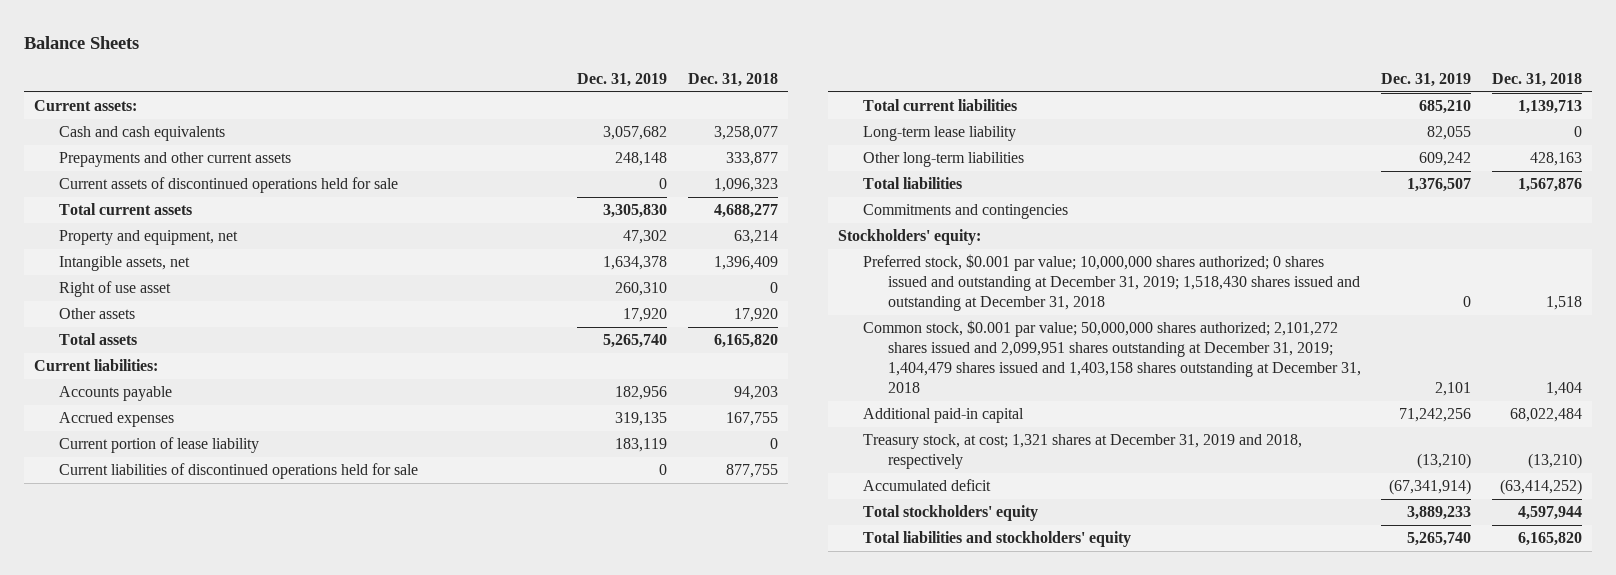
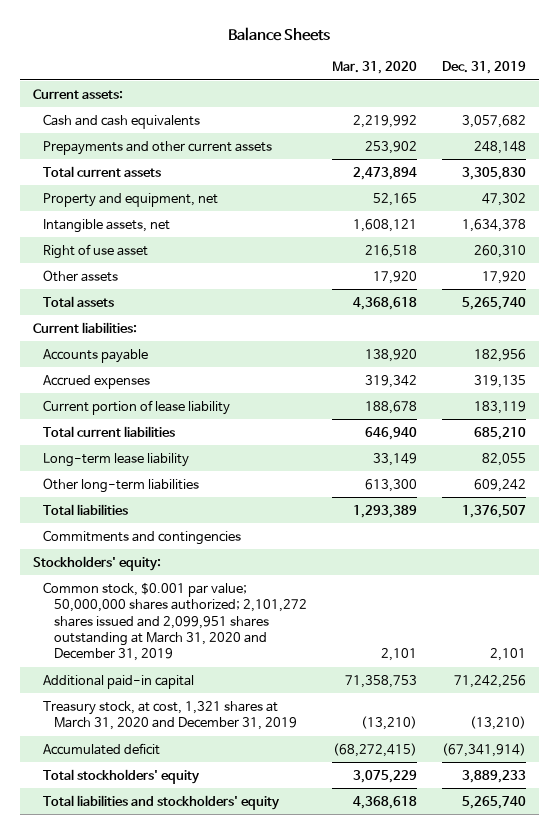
[687,72,778,87] Dec. 31, 2018 -> none
none -> [331,61,417,75] Mar. 31, 2020
[59,177,399,194] Current assets of discontinued operations held for sale -> none
[59,463,419,480] Current liabilities of discontinued operations held for sale -> none
[863,254,1361,312] Preferred stock, $0.001 par value; 10,000,000 shares authorized; 0 shares issued and outstanding at December 31, 2019; 1,518,430 shares issued and outstanding at December 31, 2018 -> none
[863,320,1362,393] Common stock, $0.001 par value; 50,000,000 shares authorized; 2,101,272 shares issued and 2,099,951 shares outstanding at December 31, 2019; 1,404,479 shares issued and 1,403,158 shares outstanding at December 31, 2018 -> [43,581,307,662] Common stock, $0.001 par value; 50,000,000 shares authorized; 2,101,272 shares issued and 2,099,951 shares outstanding at March 31, 2020 and December 31, 2019
[863,434,1303,470] Treasury stock, at cost; 1,321 shares at December 31, 2019 and 2018, respectively -> [43,700,297,731] Treasury stock, at cost, 1,321 shares at March 31, 2020 and December 31, 2019

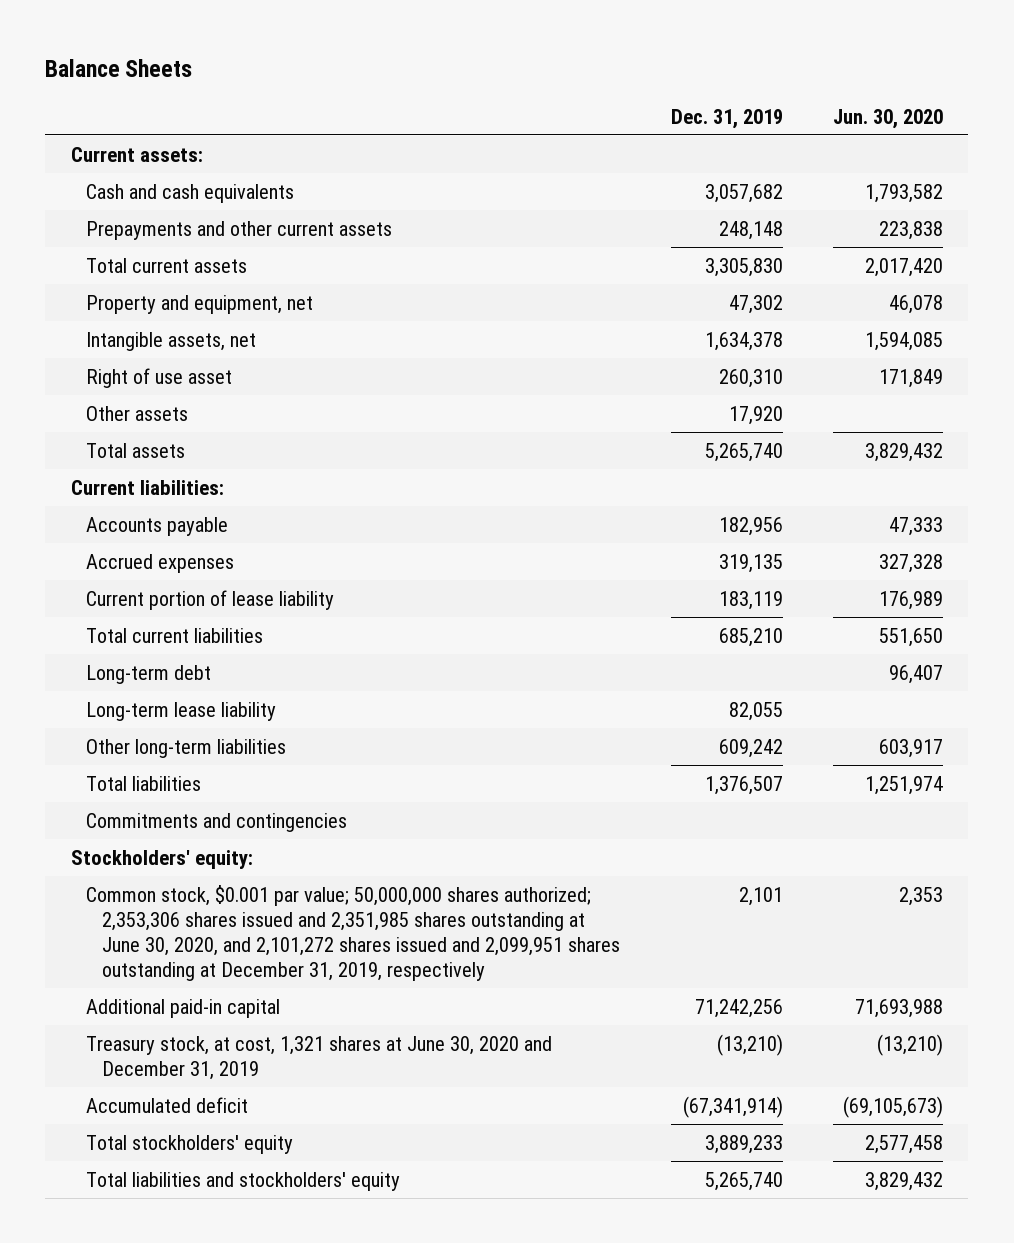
[331,61,417,75] Mar. 31, 2020 -> none
none -> [833,108,944,129] Jun. 30, 2020
none -> [86,664,212,684] Long-term debt
[43,581,307,662] Common stock, $0.001 par value; 50,000,000 shares authorized; 2,101,272 shares issued and 2,099,951 shares outstanding at March 31, 2020 and December 31, 2019 -> [86,884,620,981] Common stock, $0.001 par value; 50,000,000 shares authorized; 2,353,306 shares issued and 2,351,985 shares outstanding at June 30, 2020, and 2,101,272 shares issued and 2,099,951 shares outstanding at December 31, 2019, respectively
[43,700,297,731] Treasury stock, at cost, 1,321 shares at March 31, 2020 and December 31, 2019 -> [86,1035,553,1080] Treasury stock, at cost, 1,321 shares at June 30, 2020 and December 31, 2019

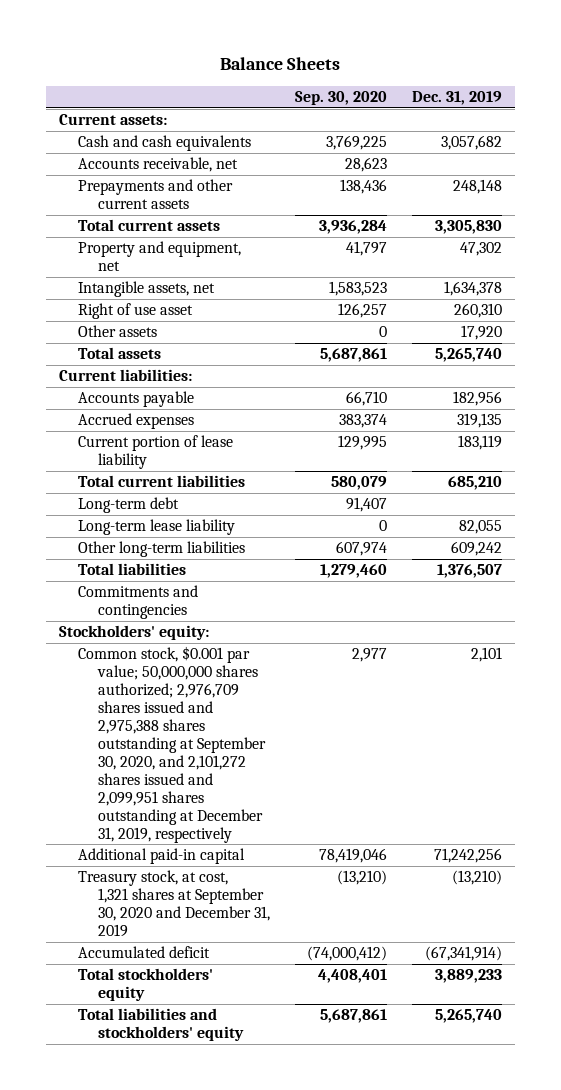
[833,108,944,129] Jun. 30, 2020 -> none
none -> [295,90,388,105] Sep. 30, 2020
none -> [78,157,239,173] Accounts receivable, net
[86,884,620,981] Common stock, $0.001 par value; 50,000,000 shares authorized; 2,353,306 shares issued and 2,351,985 shares outstanding at June 30, 2020, and 2,101,272 shares issued and 2,099,951 shares outstanding at December 31, 2019, respectively -> [78,646,266,843] Common stock, $0.001 par value; 50,000,000 shares authorized; 2,976,709 shares issued and 2,975,388 shares outstanding at September 30, 2020, and 2,101,272 shares issued and 2,099,951 shares outstanding at December 31, 2019, respectively
[86,1035,553,1080] Treasury stock, at cost, 1,321 shares at June 30, 2020 and December 31, 2019 -> [78,870,270,938] Treasury stock, at cost, 1,321 shares at September 30, 2020 and December 31, 2019

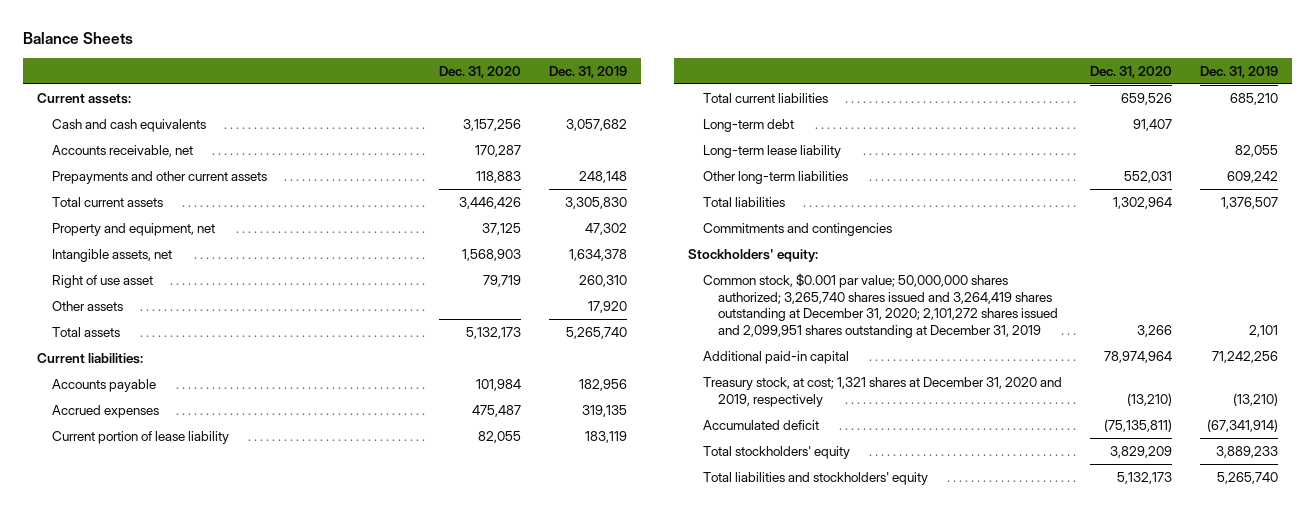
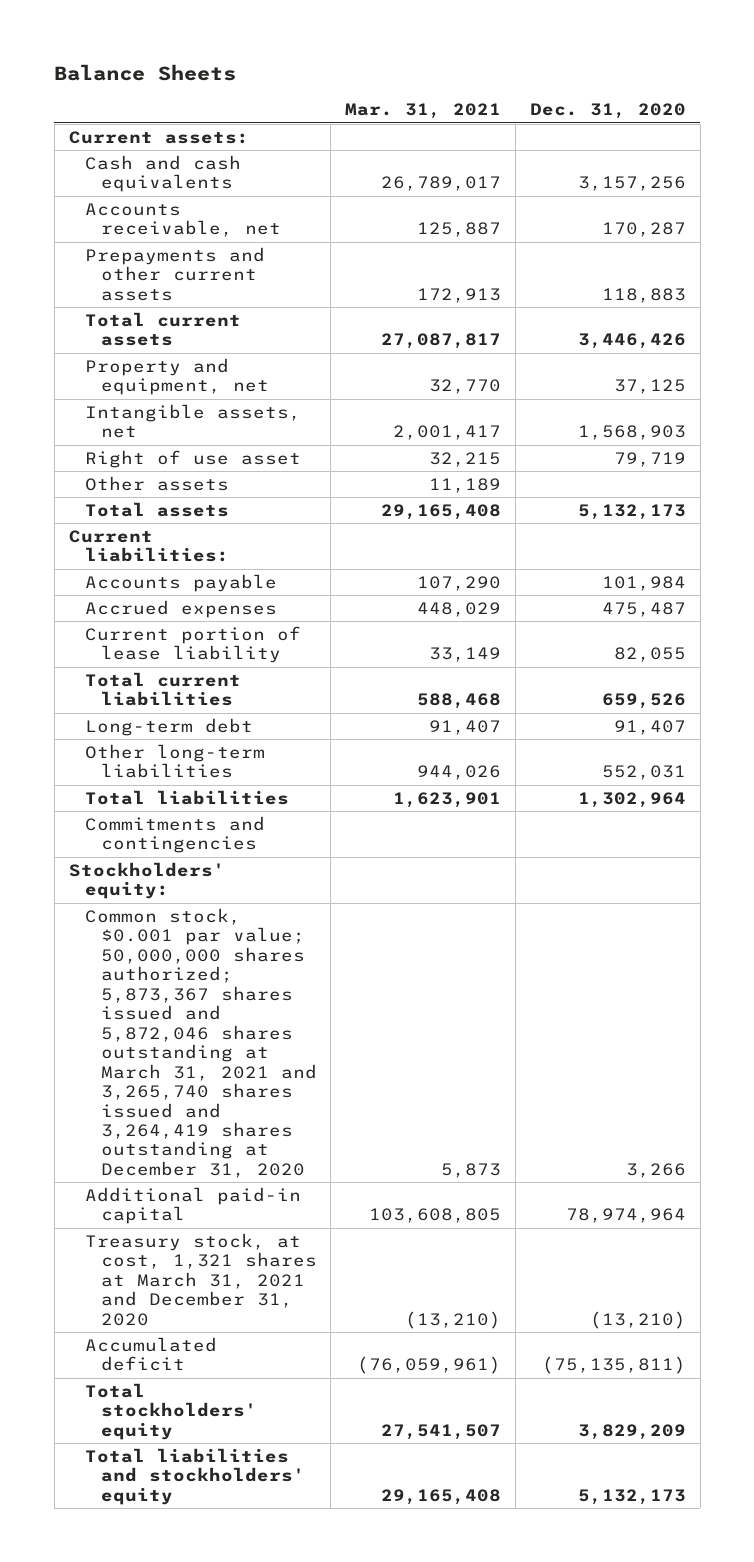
[548,65,627,78] Dec. 31, 2019 -> none
none -> [345,103,502,120] Mar. 31, 2021
[703,145,842,159] Long-term lease liability -> none
[703,273,1059,339] Common stock, $0.001 par value; 50,000,000 shares authorized; 3,265,740 shares issued and 3,264,419 shares outstanding at December 31, 2020; 2,101,272 shares issued and 2,099,951 shares outstanding at December 31, 2019 -> [84,907,317,1178] Common stock, $0.001 par value; 50,000,000 shares authorized; 5,873,367 shares issued and 5,872,046 shares outstanding at March 31, 2021 and 3,265,740 shares issued and 3,264,419 shares outstanding at December 31, 2020
[703,377,1063,407] Treasury stock, at cost; 1,321 shares at December 31, 2020 and 2019, respectively -> [84,1232,317,1326] Treasury stock, at cost, 1,321 shares at March 31, 2021 and December 31, 2020

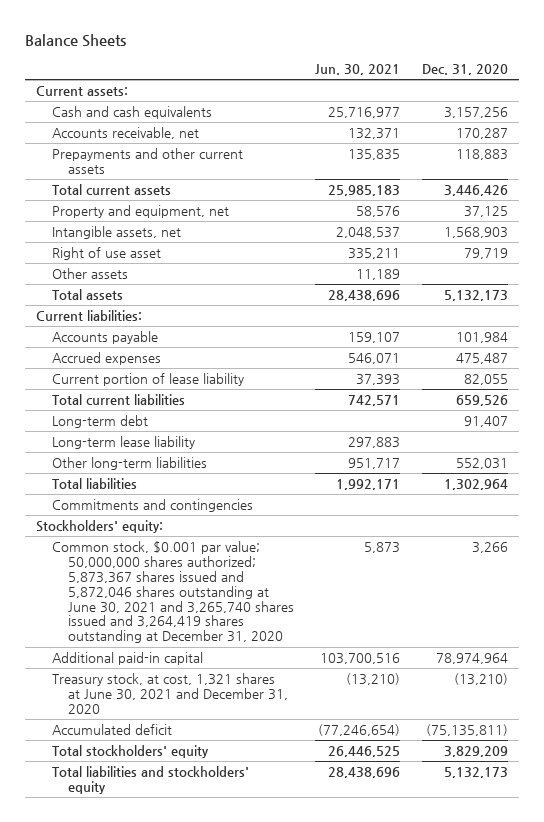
[345,103,502,120] Mar. 31, 2021 -> none
none -> [315,64,401,76] Jun. 30, 2021
none -> [51,436,195,450] Long-term lease liability
[84,907,317,1178] Common stock, $0.001 par value; 50,000,000 shares authorized; 5,873,367 shares issued and 5,872,046 shares outstanding at March 31, 2021 and 3,265,740 shares issued and 3,264,419 shares outstanding at December 31, 2020 -> [51,541,294,644] Common stock, $0.001 par value; 50,000,000 shares authorized; 5,873,367 shares issued and 5,872,046 shares outstanding at June 30, 2021 and 3,265,740 shares issued and 3,264,419 shares outstanding at December 31, 2020
[84,1232,317,1326] Treasury stock, at cost, 1,321 shares at March 31, 2021 and December 31, 2020 -> [51,673,288,714] Treasury stock, at cost, 1,321 shares at June 30, 2021 and December 31, 2020

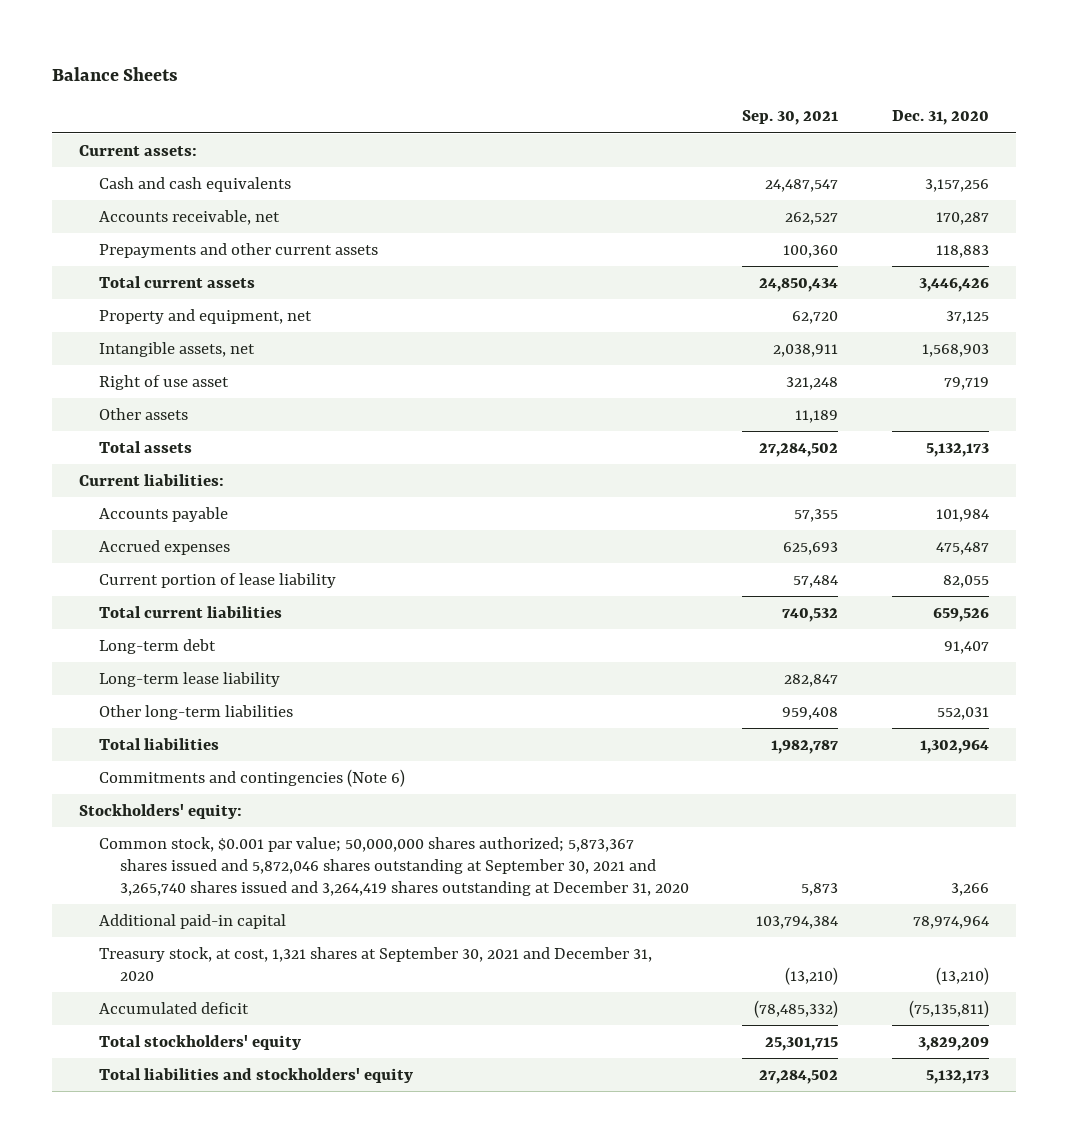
[315,64,401,76] Jun. 30, 2021 -> none
none -> [742,110,839,126] Sep. 30, 2021
[51,499,253,513] Commitments and contingencies -> [99,768,406,787] Commitments and contingencies (Note 6)
[51,541,294,644] Common stock, $0.001 par value; 50,000,000 shares authorized; 5,873,367 shares issued and 5,872,046 shares outstanding at June 30, 2021 and 3,265,740 shares issued and 3,264,419 shares outstanding at December 31, 2020 -> [99,836,689,896] Common stock, $0.001 par value; 50,000,000 shares authorized; 5,873,367 shares issued and 5,872,046 shares outstanding at September 30, 2021 and 3,265,740 shares issued and 3,264,419 shares outstanding at December 31, 2020
[51,673,288,714] Treasury stock, at cost, 1,321 shares at June 30, 2021 and December 31, 2020 -> [99,946,653,981] Treasury stock, at cost, 1,321 shares at September 30, 2021 and December 31, 2020

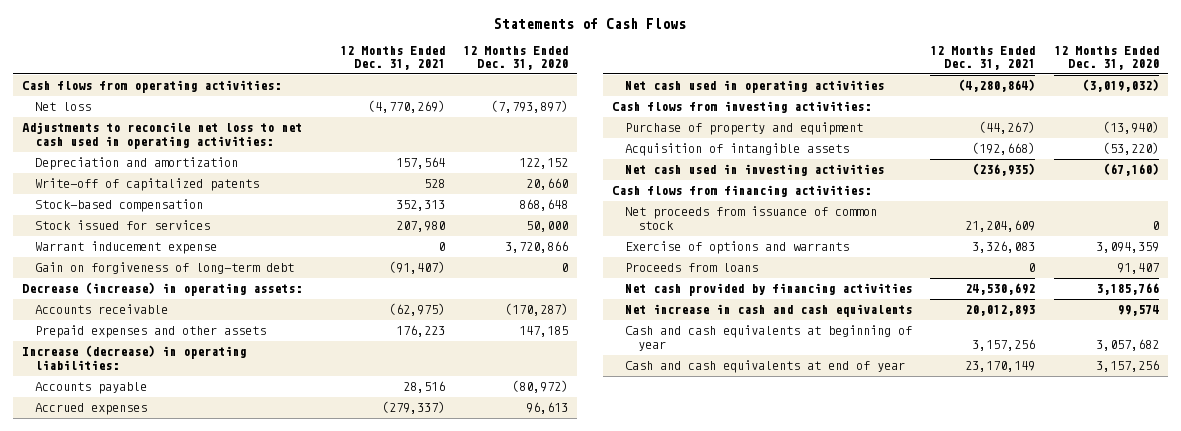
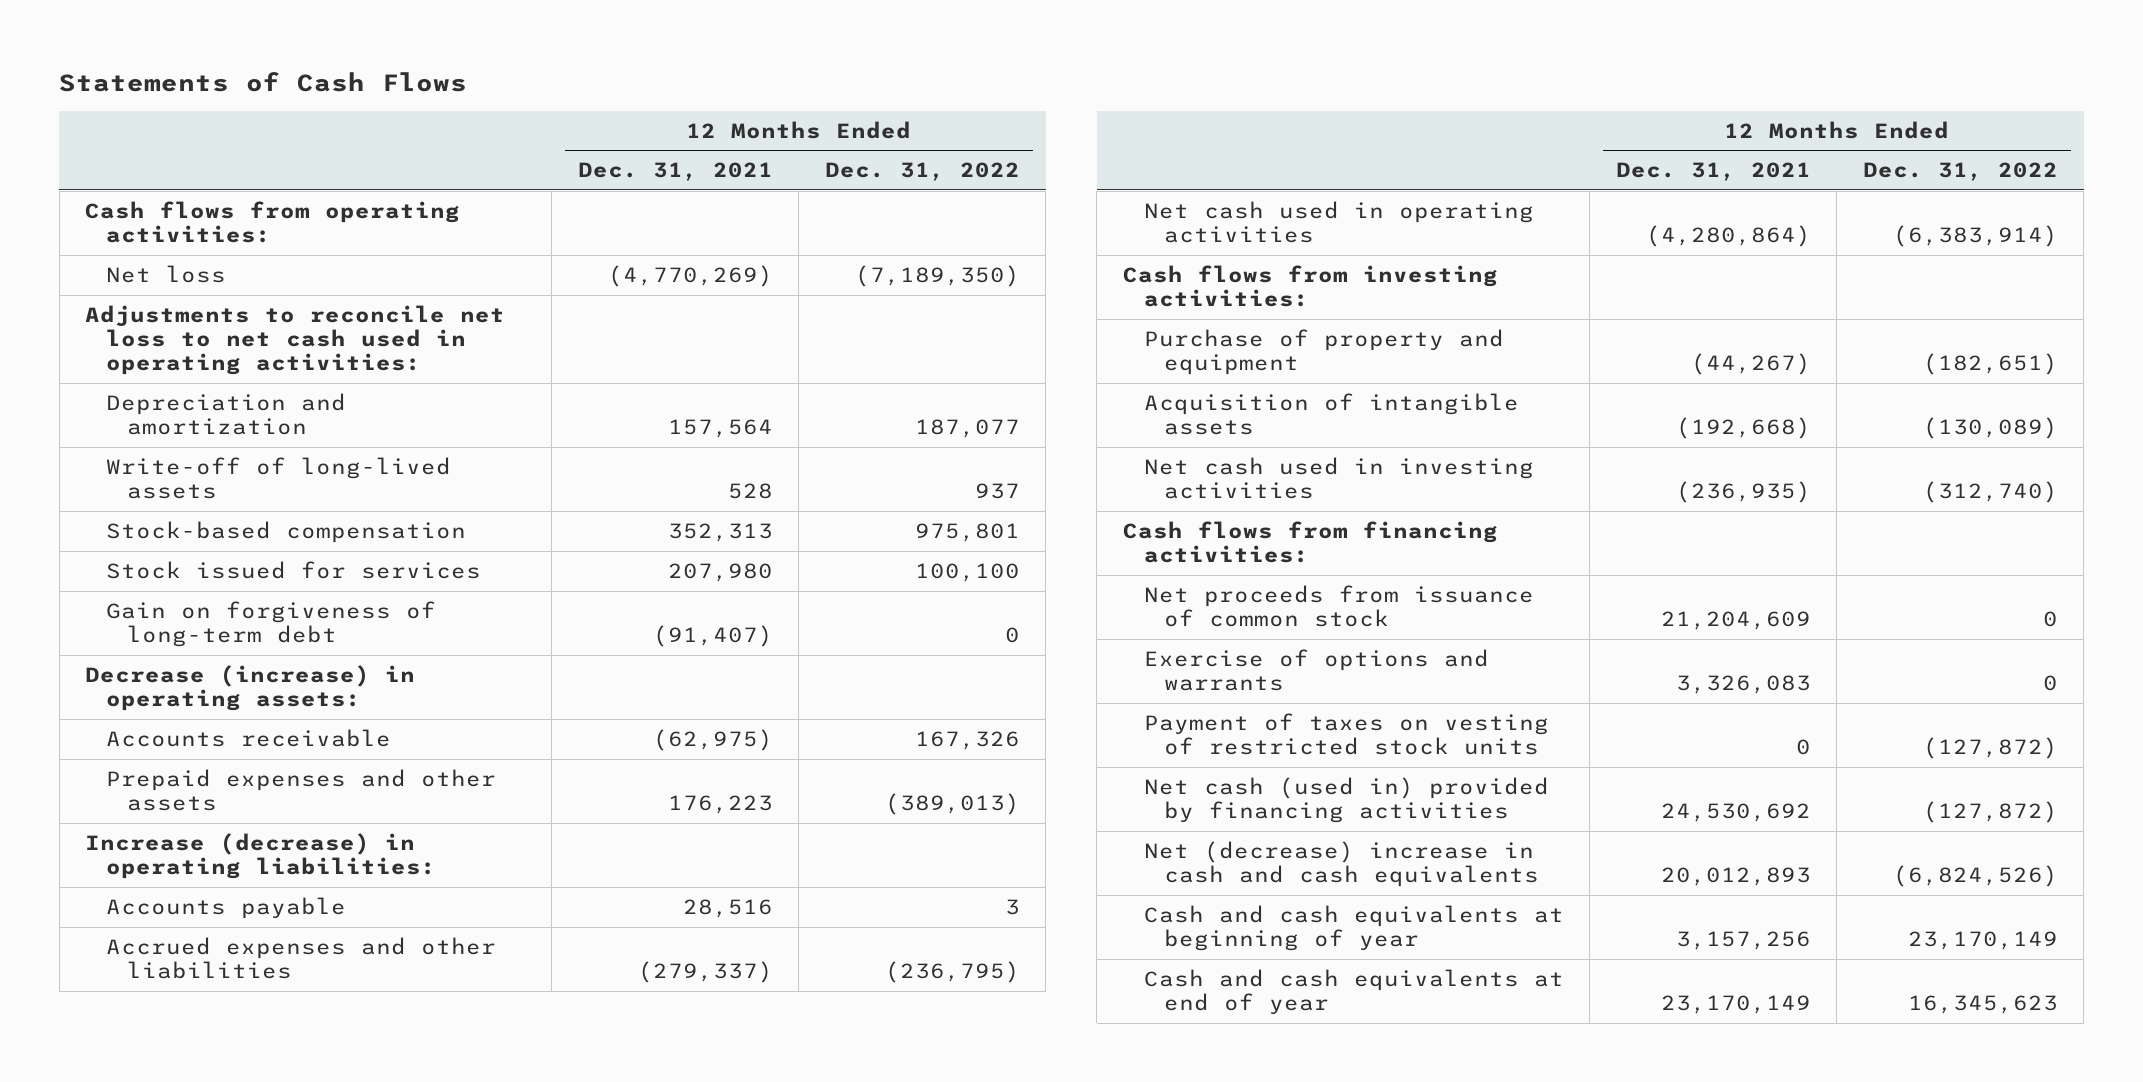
[463,45,569,71] 12 Months Ended Dec. 31, 2020 -> none
none -> [824,162,1020,182] Dec. 31, 2022
[34,178,259,192] Write-off of capitalized patents -> [105,456,451,500] Write-off of long-lived assets
[34,241,217,255] Warrant inducement expense -> none
[34,403,147,416] Accrued expenses -> [105,936,496,980] Accrued expenses and other liabilities
[625,263,759,273] Proceeds from loans -> none
none -> [1143,712,1549,756] Payment of taxes on vesting of restricted stock units
[625,283,913,297] Net cash provided by financing activities -> [1143,776,1549,824] Net cash (used in) provided by financing activities
[625,304,913,318] Net increase in cash and cash equivalents -> [1143,840,1540,888] Net (decrease) increase in cash and cash equivalents

